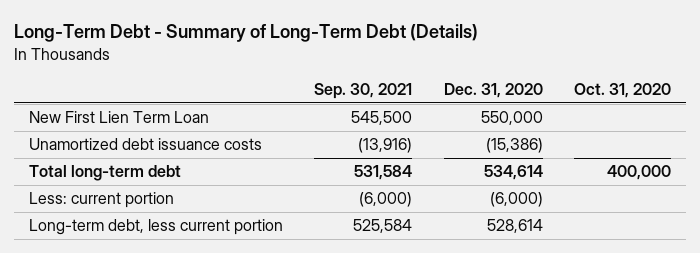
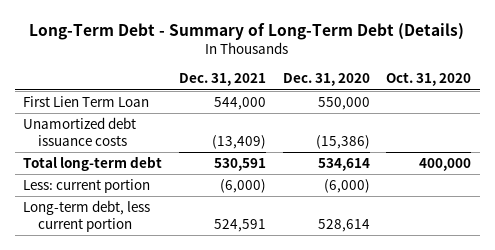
[314,82,413,99] Sep. 30, 2021 -> none
none -> [178,73,266,87] Dec. 31, 2021
[29,111,210,124] New First Lien Term Loan -> [23,95,150,107] First Lien Term Loan

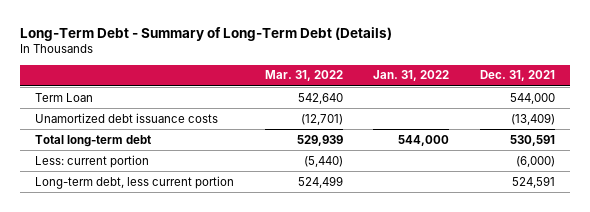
[282,73,370,87] Dec. 31, 2020 -> none
[386,72,472,87] Oct. 31, 2020 -> none
none -> [264,70,343,82] Mar. 31, 2022
none -> [373,70,450,82] Jan. 31, 2022
[23,95,150,107] First Lien Term Loan -> [34,92,93,102] Term Loan

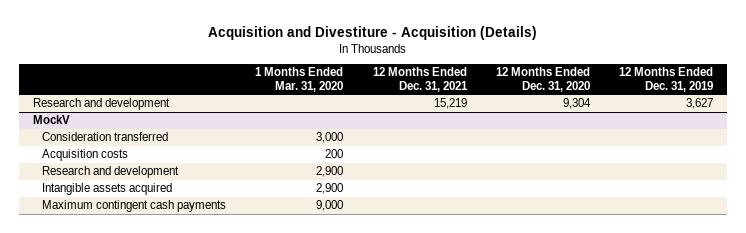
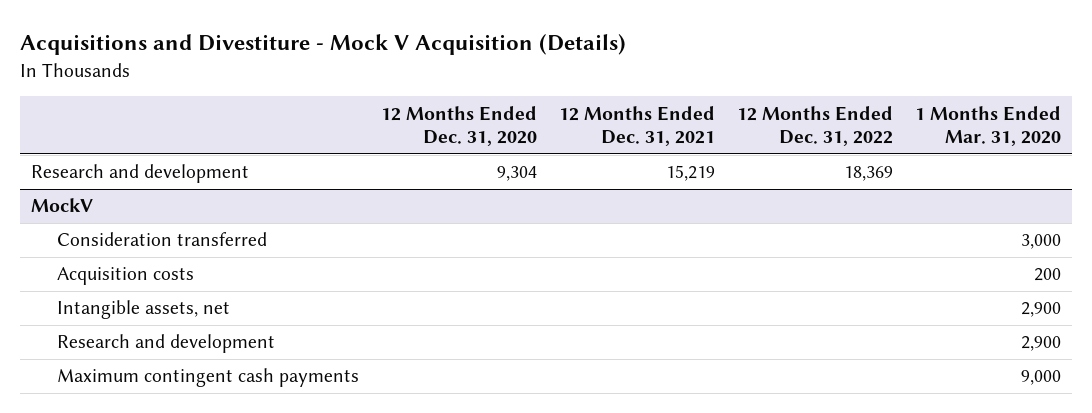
[208,25,538,40] Acquisition and Divestiture - Acquisition (Details) -> [19,34,626,56] Acquisitions and Divestiture - Mock V Acquisition (Details)
[618,67,713,93] 12 Months Ended Dec. 31, 2019 -> none
none -> [737,105,894,146] 12 Months Ended Dec. 31, 2022
none -> [56,300,230,320] Intangible assets, net
[42,183,173,196] Intangible assets acquired -> none

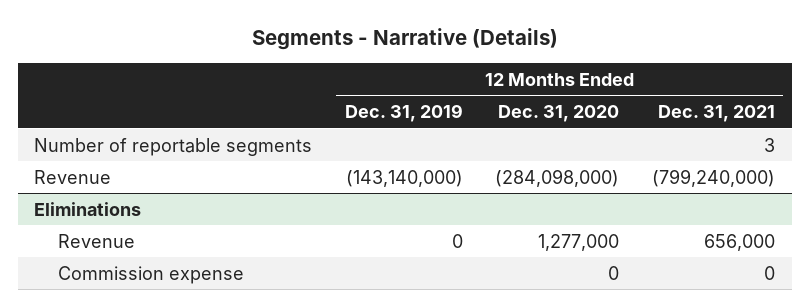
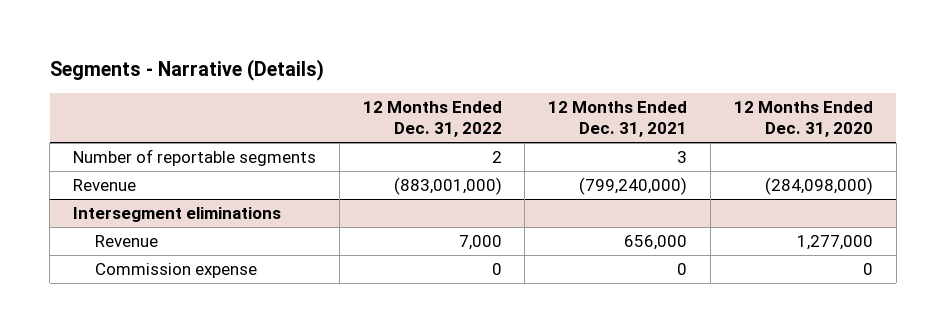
[344,104,463,123] Dec. 31, 2019 -> none
none -> [362,100,502,138] 12 Months Ended Dec. 31, 2022
[33,201,141,216] Eliminations -> [72,206,281,222] Intersegment eliminations

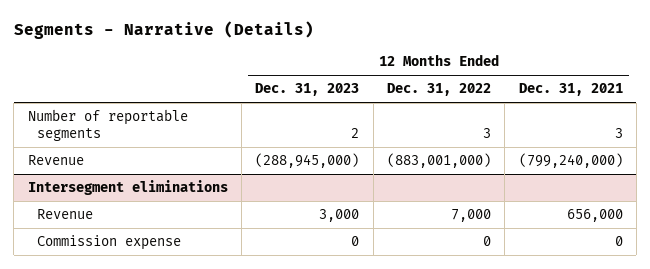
[733,100,873,138] 12 Months Ended Dec. 31, 2020 -> none
none -> [255,83,360,97] Dec. 31, 2023
[491,150,502,163] 2 -> [482,128,491,139] 3

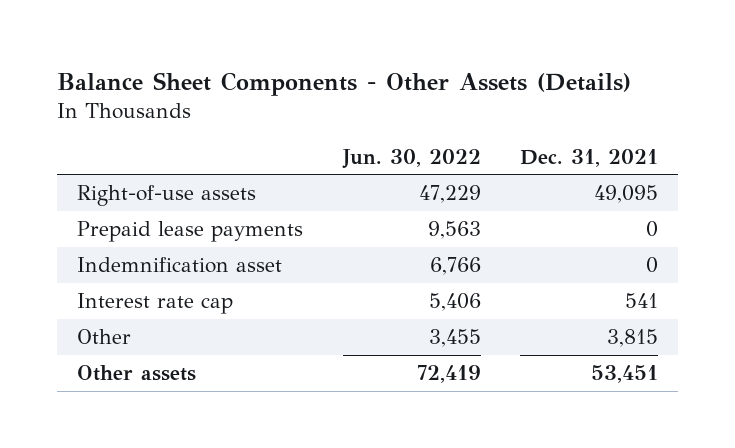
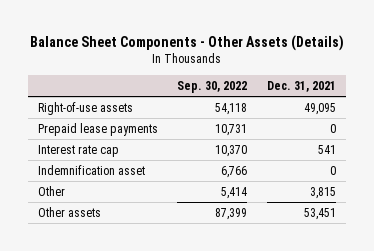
[341,148,481,169] Jun. 30, 2022 -> none
none -> [177,80,248,93] Sep. 30, 2022
[77,257,283,274] Indemnification asset -> [37,164,145,175] Indemnification asset

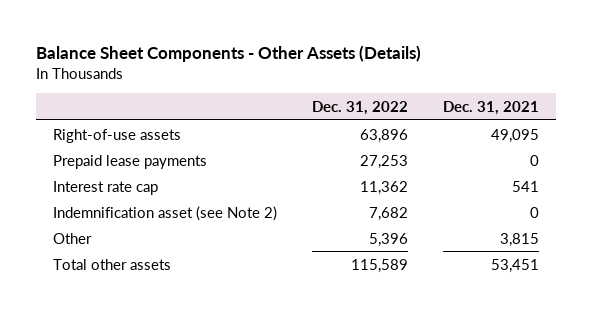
[177,80,248,93] Sep. 30, 2022 -> none
none -> [312,100,409,115] Dec. 31, 2022
[37,164,145,175] Indemnification asset -> [53,205,278,221] Indemnification asset (see Note 2)
[37,206,101,217] Other assets -> [53,258,172,270] Total other assets

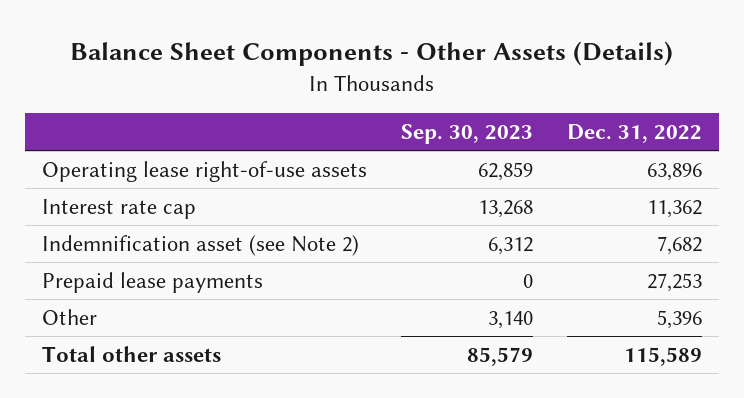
[442,100,539,115] Dec. 31, 2021 -> none
none -> [401,124,534,145] Sep. 30, 2023
[53,128,182,143] Right-of-use assets -> [42,160,368,182] Operating lease right-of-use assets
[53,154,208,169] Prepaid lease payments -> [42,271,264,293] Prepaid lease payments

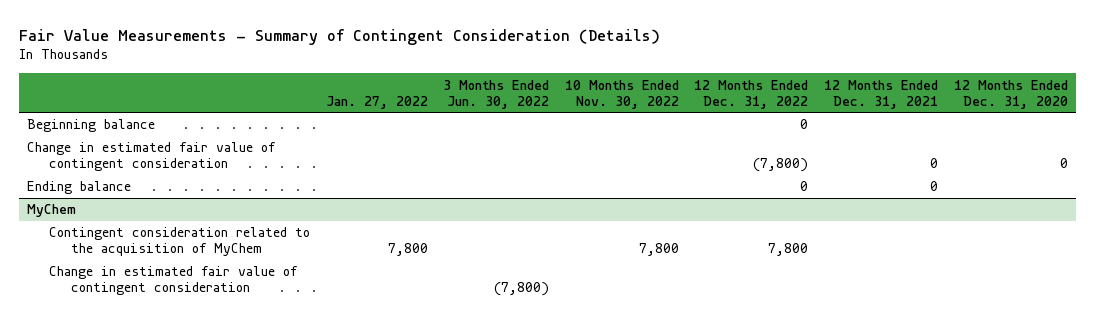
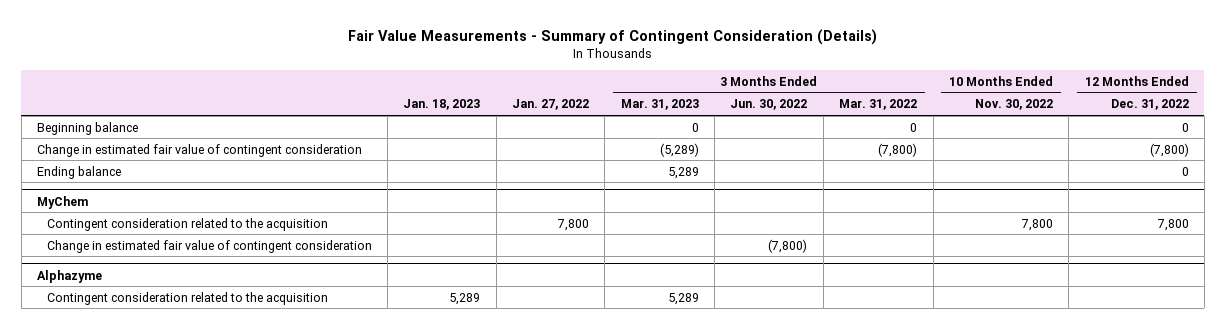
[824,79,939,109] 12 Months Ended Dec. 31, 2021 -> none
[953,79,1068,109] 12 Months Ended Dec. 31, 2020 -> none
none -> [403,99,481,111] Jan. 18, 2023
none -> [620,99,699,111] Mar. 31, 2023
none -> [839,99,918,111] Mar. 31, 2022
[49,227,311,257] Contingent consideration related to the acquisition of MyChem -> [46,217,328,231] Contingent consideration related to the acquisition
none -> [37,269,103,283] Alphazyme
none -> [46,291,328,305] Contingent consideration related to the acquisition

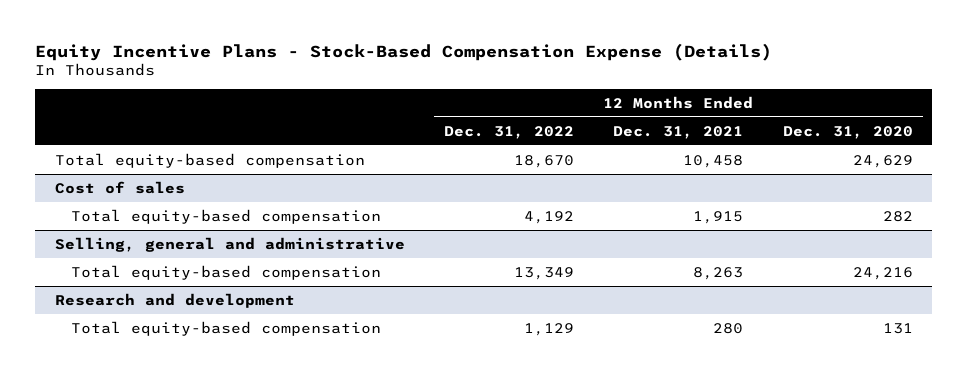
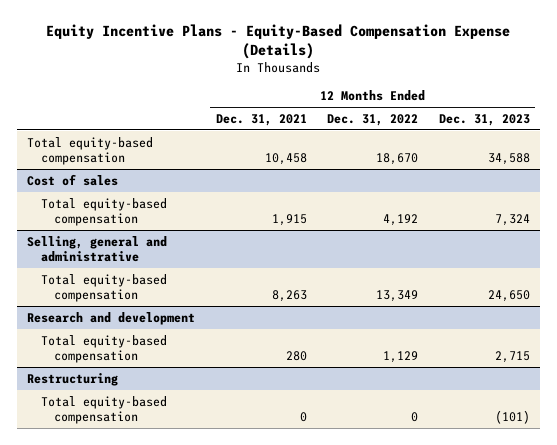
[34,42,772,61] Equity Incentive Plans - Stock-Based Compensation Expense (Details) -> [46,24,511,60] Equity Incentive Plans - Equity-Based Compensation Expense (Details)
[782,125,913,139] Dec. 31, 2020 -> none
none -> [438,113,530,126] Dec. 31, 2023
none -> [27,372,119,386] Restructuring
none -> [40,395,167,425] Total equity-based compensation

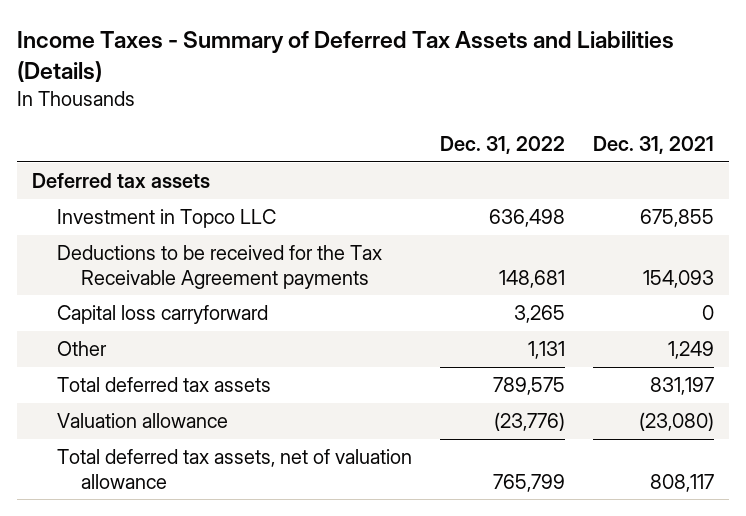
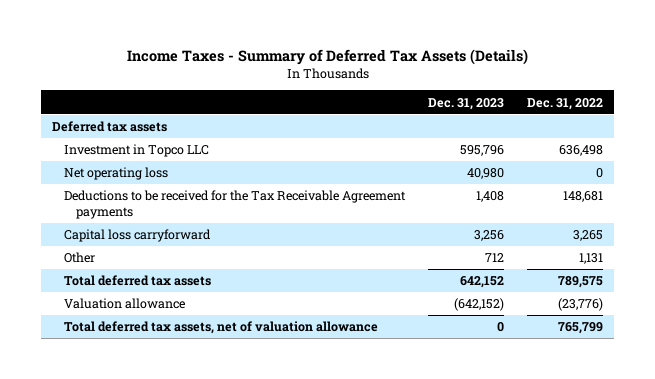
[17,31,675,83] Income Taxes - Summary of Deferred Tax Assets and Liabilities (Details) -> [126,48,528,65] Income Taxes - Summary of Deferred Tax Assets (Details)
[593,135,715,154] Dec. 31, 2021 -> none
none -> [428,97,505,110] Dec. 31, 2023
none -> [64,167,169,181] Net operating loss

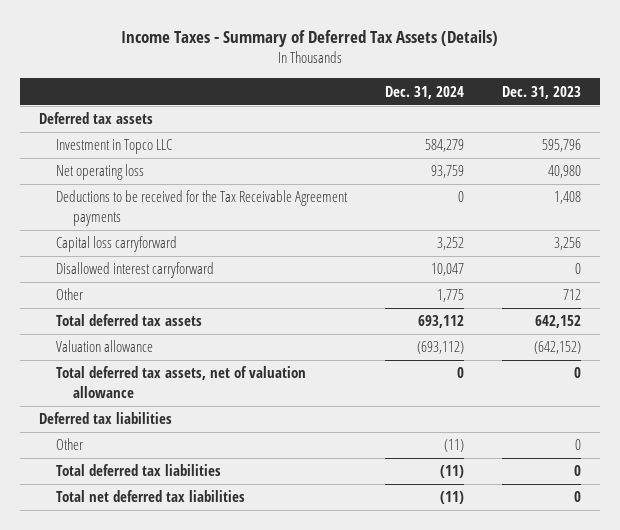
[526,97,603,110] Dec. 31, 2022 -> none
none -> [384,85,464,99] Dec. 31, 2024
none -> [56,262,215,279] Disallowed interest carryforward
none -> [39,412,173,425] Deferred tax liabilities
none -> [56,438,84,451] Other
none -> [56,464,222,477] Total deferred tax liabilities
none -> [56,490,246,503] Total net deferred tax liabilities

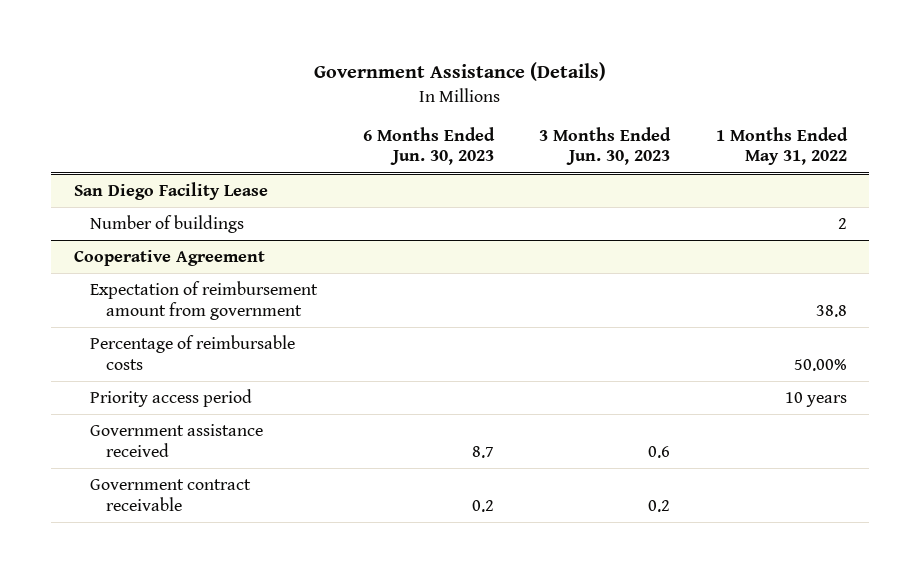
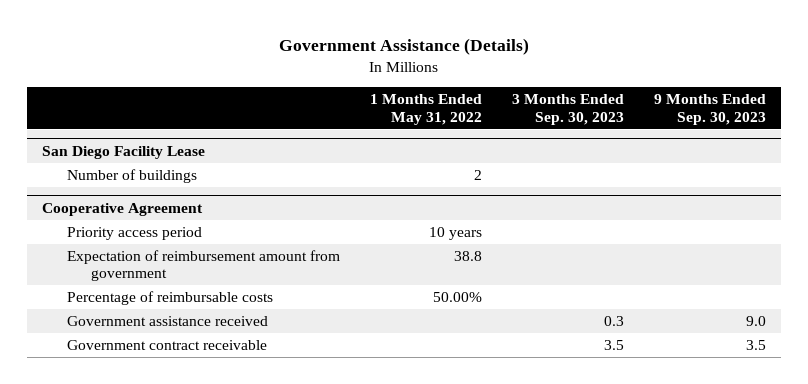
[362,126,495,166] 6 Months Ended Jun. 30, 2023 -> none
[539,126,672,166] 3 Months Ended Jun. 30, 2023 -> none
none -> [511,94,624,125] 3 Months Ended Sep. 30, 2023
none -> [653,94,766,125] 9 Months Ended Sep. 30, 2023
[90,388,253,407] Priority access period -> [66,226,202,240] Priority access period

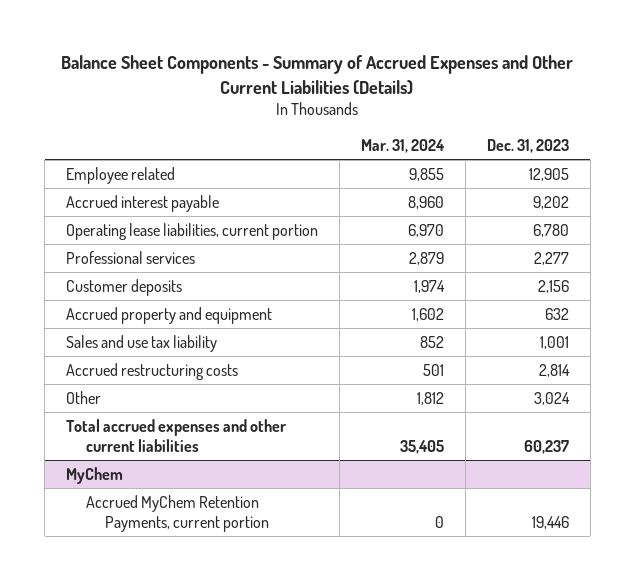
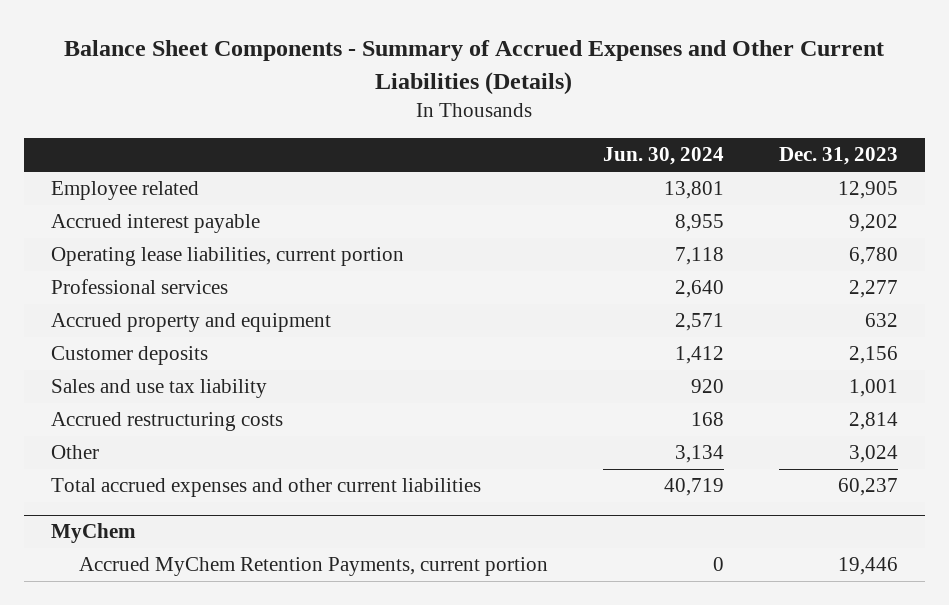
[360,138,445,153] Mar. 31, 2024 -> none
none -> [602,147,724,166] Jun. 30, 2024
[65,278,182,296] Customer deposits -> [51,346,209,366] Customer deposits

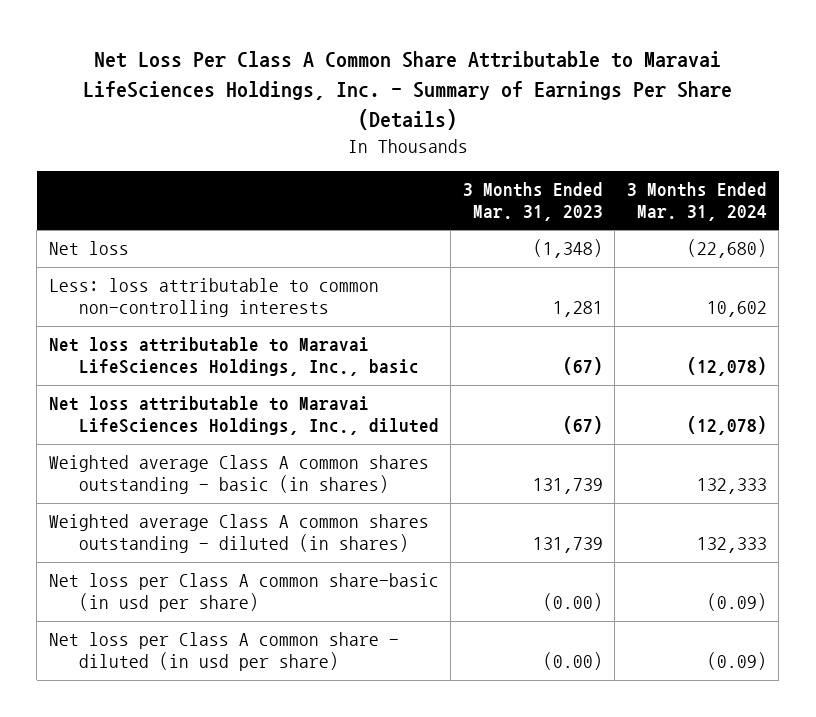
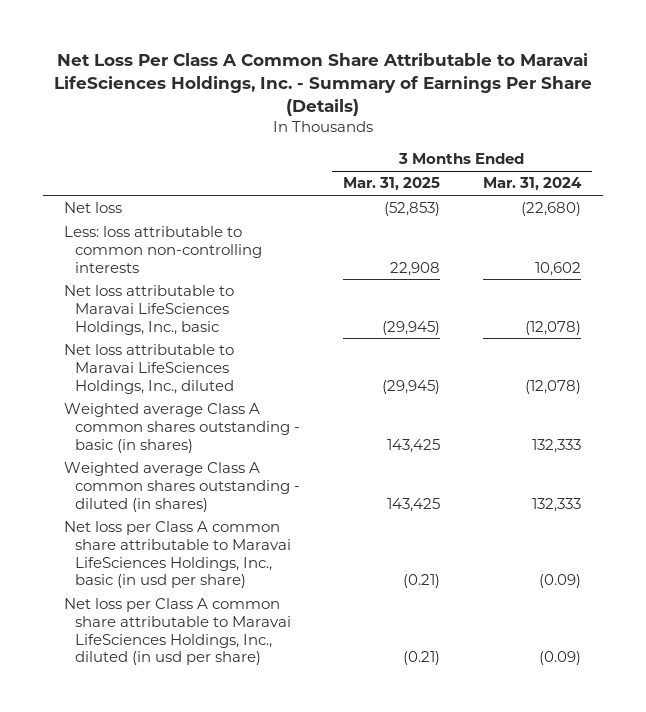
[462,182,603,222] 3 Months Ended Mar. 31, 2023 -> none
none -> [343,177,441,192] Mar. 31, 2025
[48,573,439,613] Net loss per Class A common share-basic (in usd per share) -> [64,521,292,589] Net loss per Class A common share attributable to Maravai LifeSciences Holdings, Inc., basic (in usd per share)
[48,632,399,672] Net loss per Class A common share - diluted (in usd per share) -> [64,598,292,666] Net loss per Class A common share attributable to Maravai LifeSciences Holdings, Inc., diluted (in usd per share)

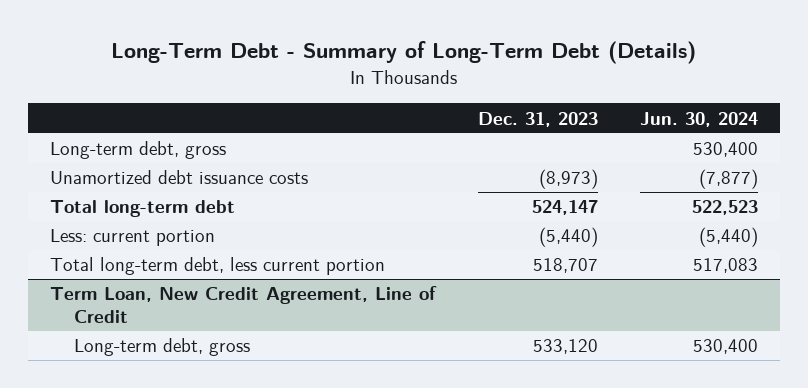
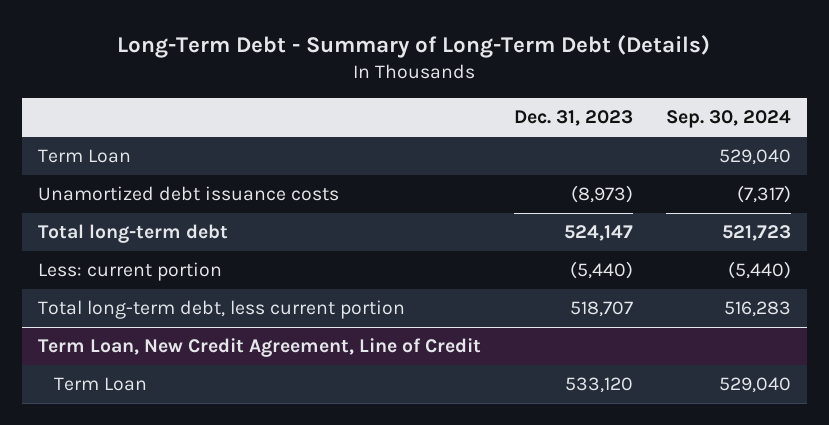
[640,111,759,127] Jun. 30, 2024 -> none
none -> [665,110,791,129] Sep. 30, 2024
[49,141,226,160] Long-term debt, gross -> [38,149,132,164] Term Loan
[74,338,251,357] Long-term debt, gross -> [53,377,147,392] Term Loan

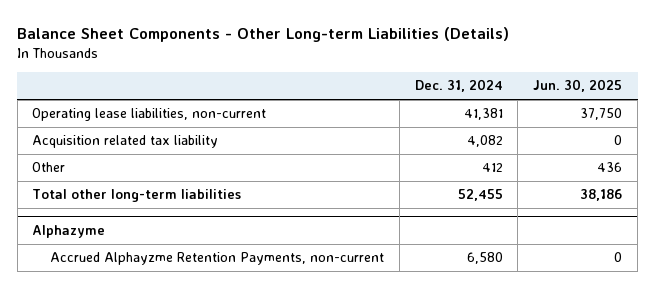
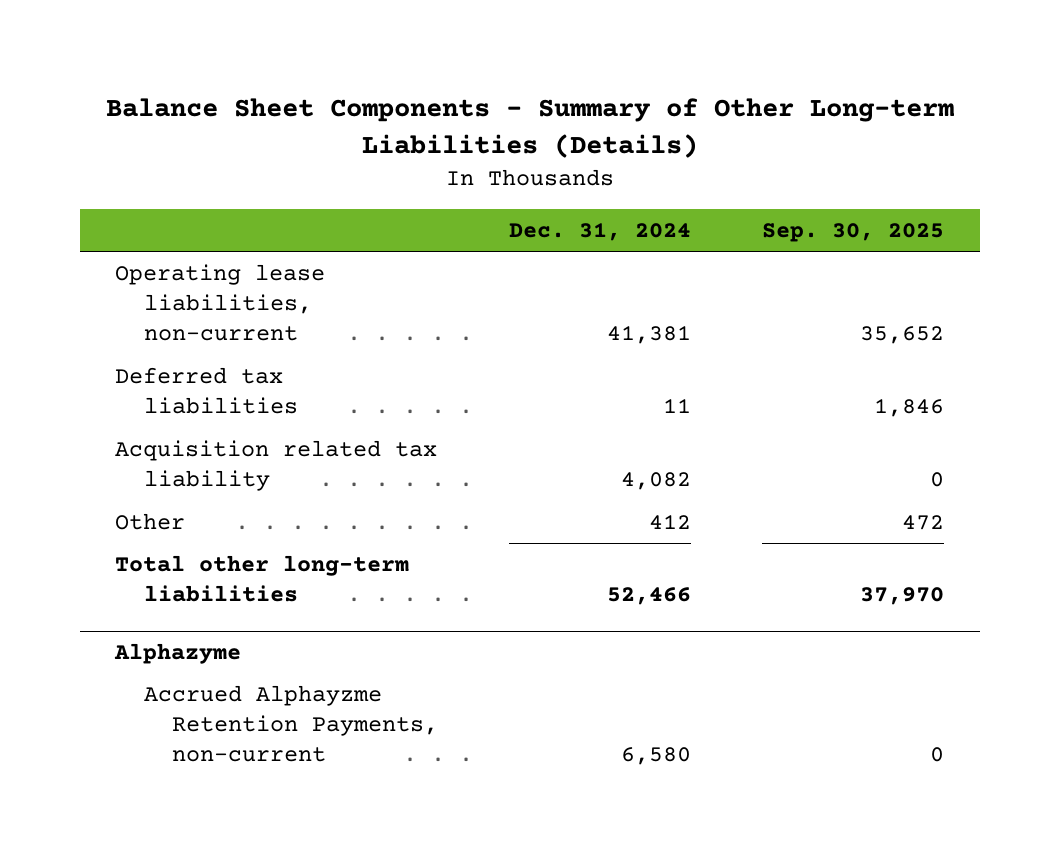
[17,26,510,42] Balance Sheet Components - Other Long-term Liabilities (Details) -> [105,98,954,159] Balance Sheet Components - Summary of Other Long-term Liabilities (Details)
[533,79,623,93] Jun. 30, 2025 -> none
none -> [762,222,945,242] Sep. 30, 2025
none -> [115,367,298,415] Deferred tax liabilities
[457,189,503,202] 52,455 -> [607,587,692,606] 52,466

